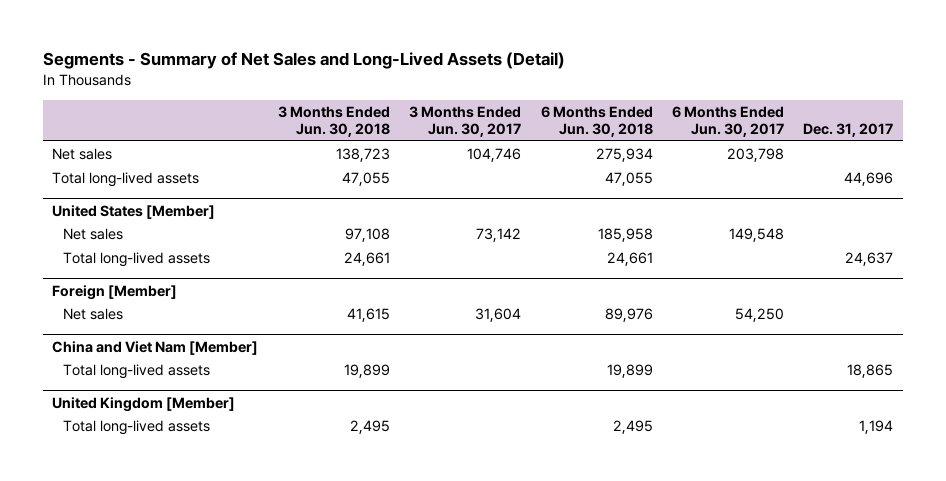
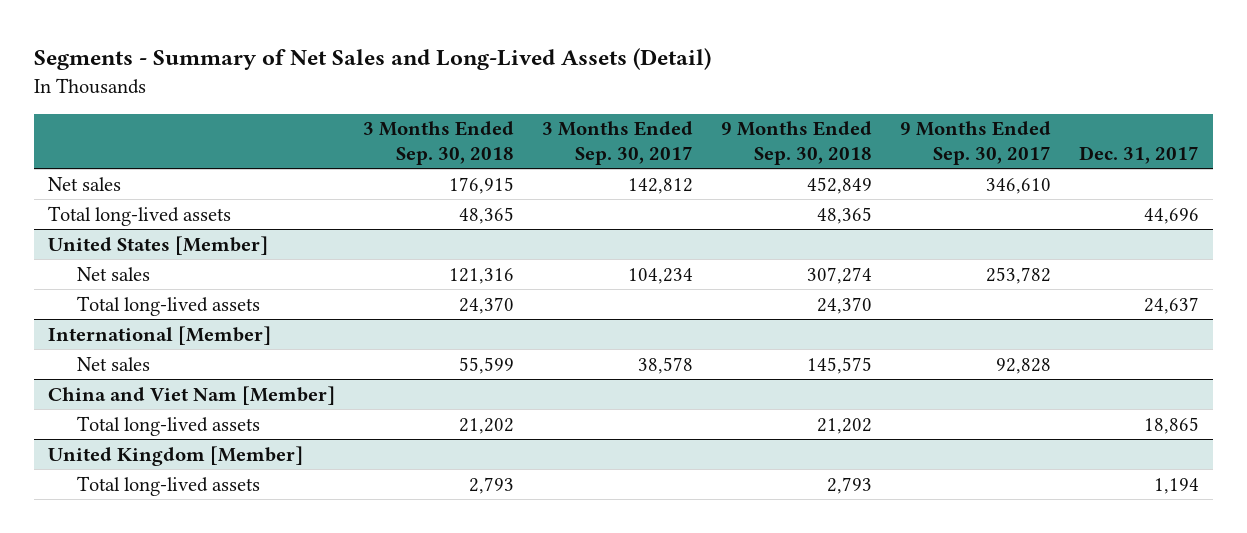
[277,105,390,137] 3 Months Ended Jun. 30, 2018 -> none
[409,105,522,137] 3 Months Ended Jun. 30, 2017 -> none
[540,105,653,137] 6 Months Ended Jun. 30, 2018 -> none
[672,105,785,137] 6 Months Ended Jun. 30, 2017 -> none
none -> [362,121,514,165] 3 Months Ended Sep. 30, 2018
none -> [541,121,693,165] 3 Months Ended Sep. 30, 2017
none -> [721,121,873,165] 9 Months Ended Sep. 30, 2018
none -> [900,121,1052,165] 9 Months Ended Sep. 30, 2017
[52,284,178,300] Foreign [Member] -> [47,325,271,345] International [Member]

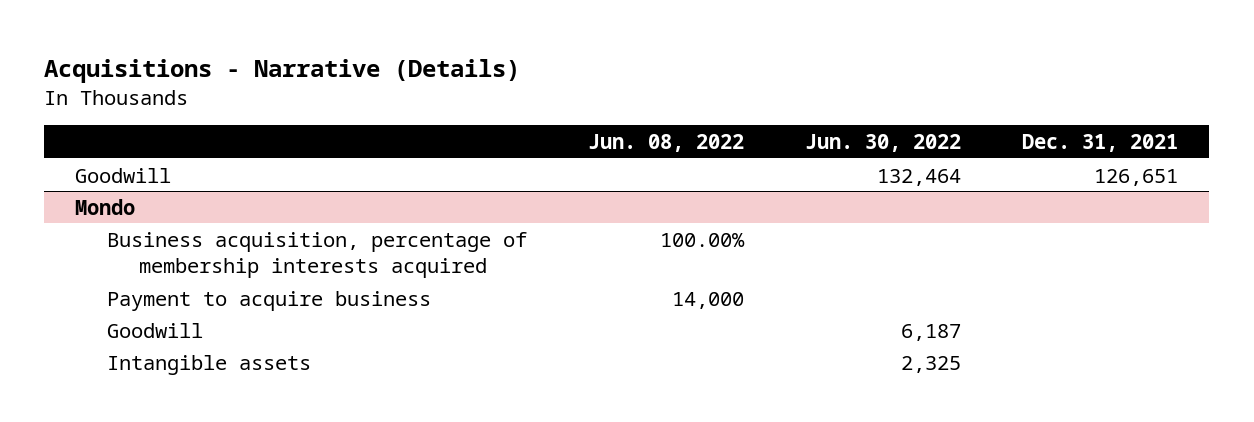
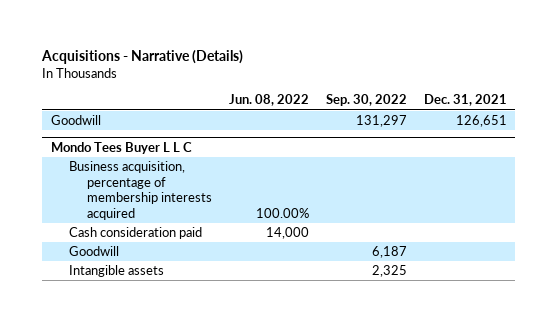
[805,134,962,153] Jun. 30, 2022 -> none
none -> [325,94,407,107] Sep. 30, 2022
[75,198,136,215] Mondo -> [50,141,192,154] Mondo Tees Buyer L L C
[106,290,431,311] Payment to acquire business -> [68,227,202,240] Cash consideration paid

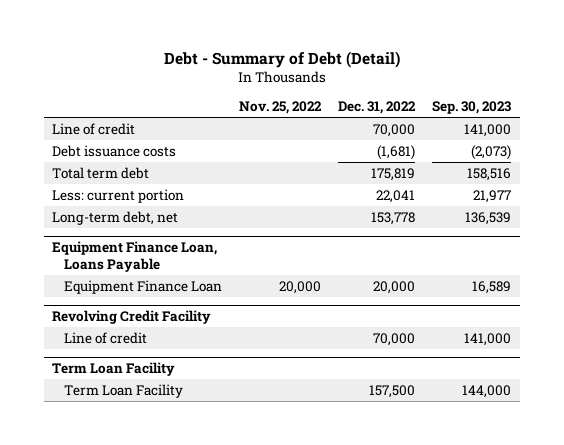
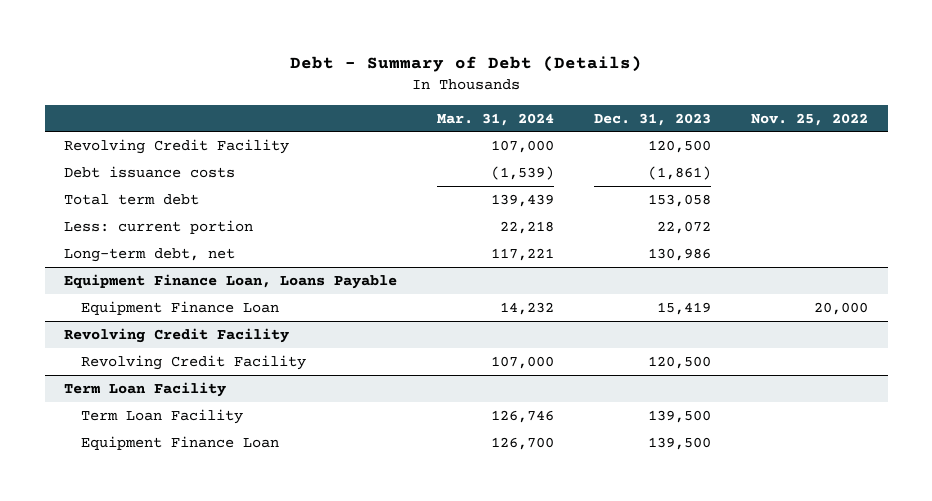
[163,51,400,69] Debt - Summary of Debt (Detail) -> [290,56,643,73] Debt - Summary of Debt (Details)
[338,101,417,115] Dec. 31, 2022 -> none
[432,101,512,115] Sep. 30, 2023 -> none
none -> [437,112,555,126] Mar. 31, 2024
none -> [594,112,712,126] Dec. 31, 2023
[52,122,136,135] Line of credit -> [64,138,290,154] Revolving Credit Facility
[63,331,147,344] Line of credit -> [80,354,306,370] Revolving Credit Facility
none -> [80,435,279,450] Equipment Finance Loan

